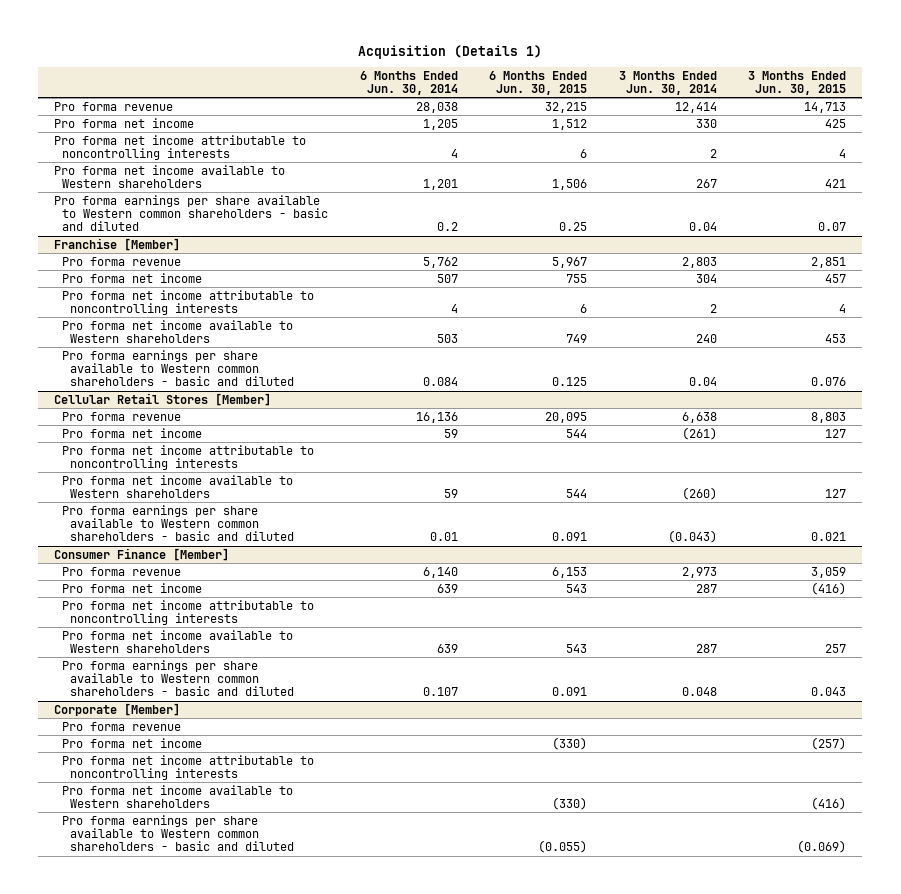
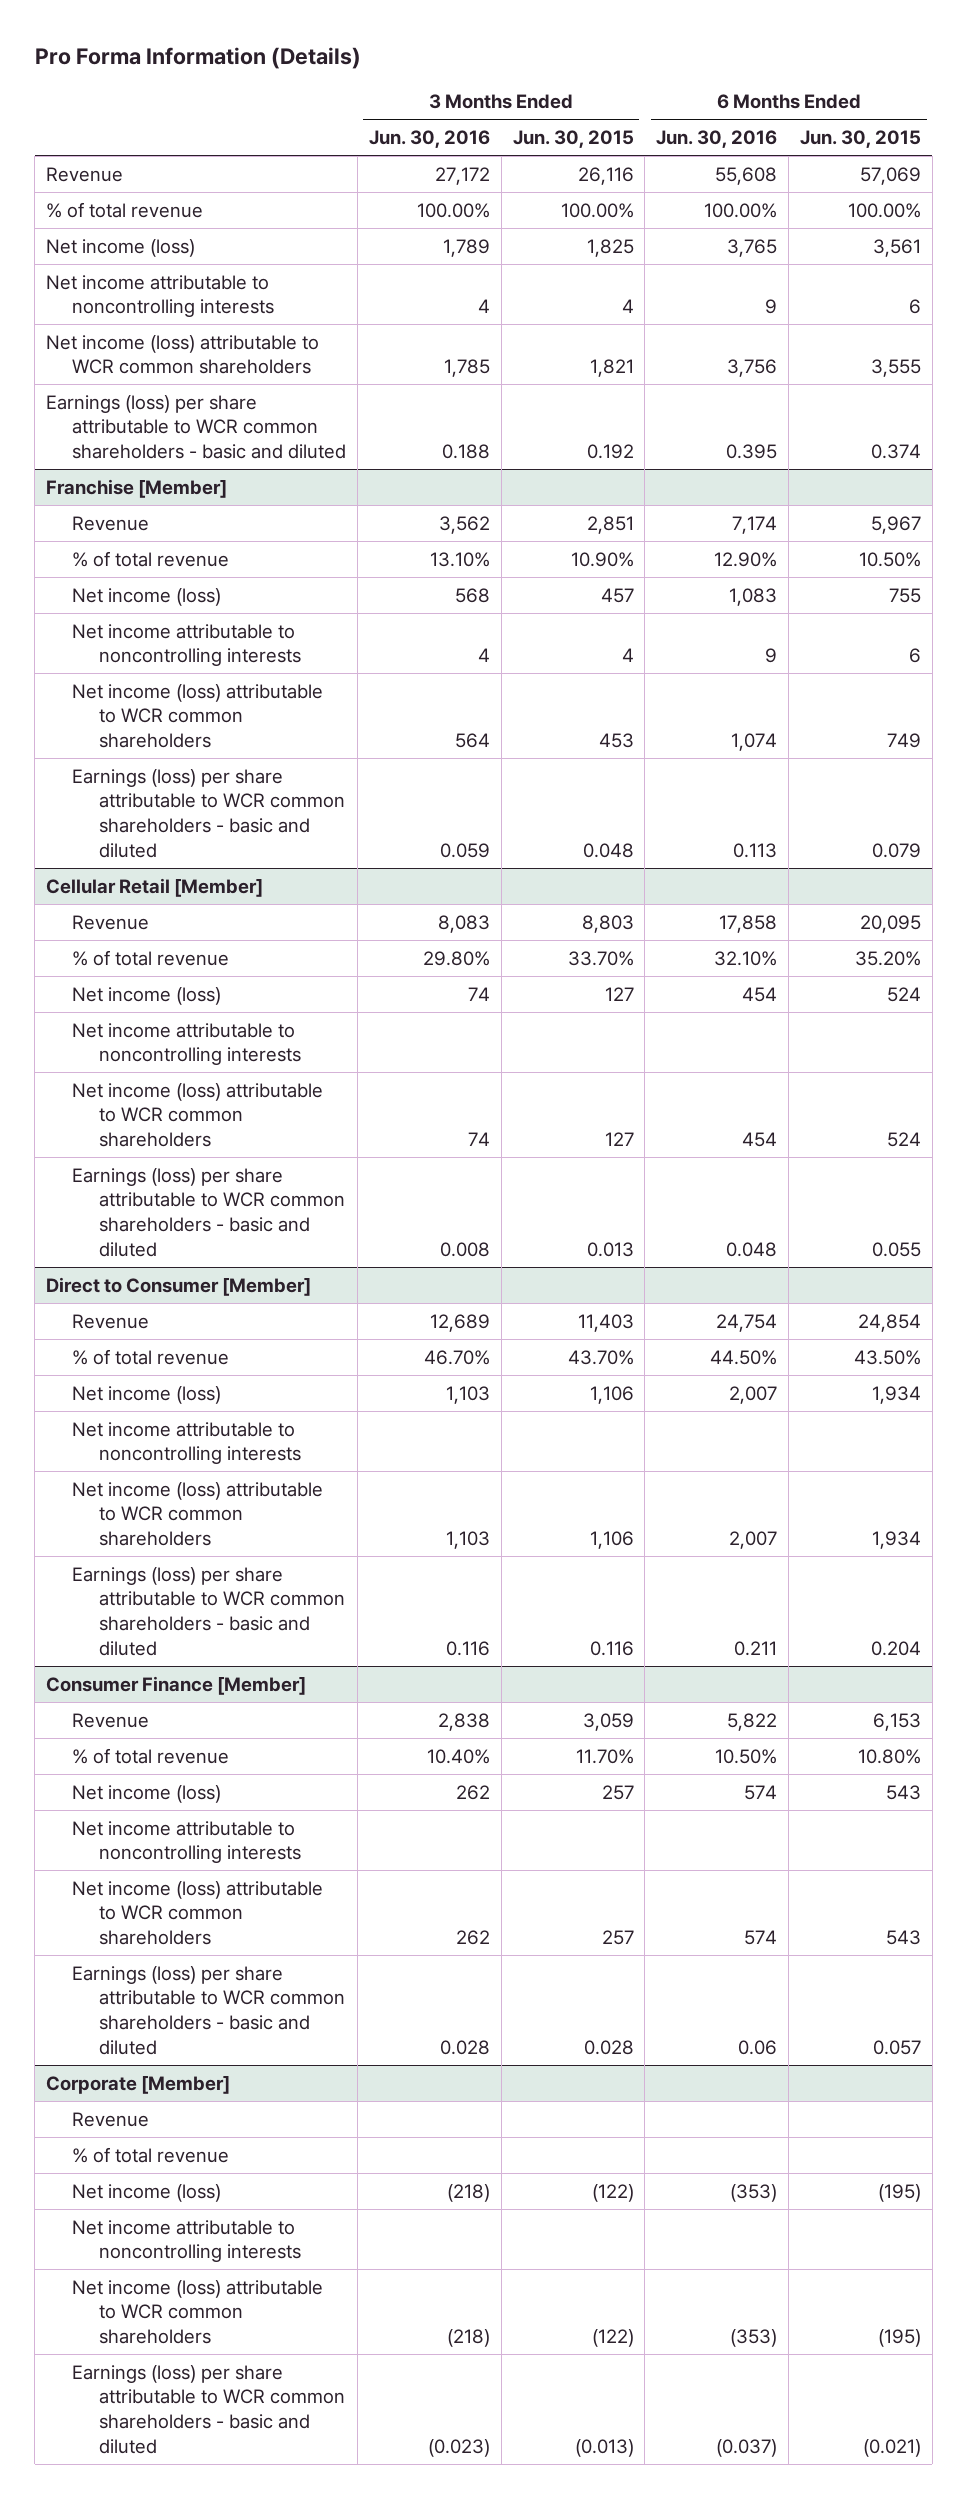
[358,44,543,59] Acquisition (Details 1) -> [34,47,361,70] Pro Forma Information (Details)
[359,70,458,96] 6 Months Ended Jun. 30, 2014 -> none
[618,70,717,96] 3 Months Ended Jun. 30, 2014 -> none
none -> [369,129,491,148] Jun. 30, 2016
none -> [656,129,778,148] Jun. 30, 2016
[54,101,174,111] Pro forma revenue -> [46,166,124,182] Revenue
[545,101,588,113] 32,215 -> [859,166,921,185] 57,069
[804,101,847,113] 14,713 -> [577,166,634,185] 26,116
none -> [46,201,204,218] % of total revenue
[54,117,195,128] Pro forma net income -> [46,238,196,257] Net income (loss)
[552,118,588,130] 1,512 -> [872,238,921,257] 3,561
[825,118,847,128] 425 -> [586,238,634,257] 1,825
[54,134,307,161] Pro forma net income attributable to noncontrolling interests -> [46,274,275,318] Net income attributable to noncontrolling interests
[54,164,286,189] Pro forma net income available to Western shareholders -> [46,334,320,375] Net income (loss) attributable to WCR common shareholders
[552,179,588,191] 1,506 -> [870,359,921,378] 3,555
[825,179,847,189] 421 -> [589,359,634,378] 1,821
[54,194,328,232] Pro forma earnings per share available to Western common shareholders - basic and diluted -> [46,394,347,460] Earnings (loss) per share attributable to WCR common shareholders - basic and diluted
[559,222,588,232] 0.25 -> [870,444,921,460] 0.374
[818,222,847,232] 0.07 -> [586,444,634,460] 0.192
[61,256,181,266] Pro forma revenue -> [72,515,150,531] Revenue
none -> [72,550,230,567] % of total revenue
[61,272,202,283] Pro forma net income -> [72,587,222,606] Net income (loss)
[61,289,314,316] Pro forma net income attributable to noncontrolling interests -> [72,623,301,667] Net income attributable to noncontrolling interests
[61,319,293,344] Pro forma net income available to Western shareholders -> [72,683,324,749] Net income (loss) attributable to WCR common shareholders
[61,349,294,387] Pro forma earnings per share available to Western common shareholders - basic and diluted -> [72,768,345,858] Earnings (loss) per share attributable to WCR common shareholders - basic and diluted
[552,377,588,387] 0.125 -> [871,842,921,858] 0.079
[811,377,847,387] 0.076 -> [582,842,634,858] 0.048
[54,392,272,406] Cellular Retail Stores [Member] -> [46,877,264,897] Cellular Retail [Member]
[61,411,181,421] Pro forma revenue -> [72,914,150,930] Revenue
none -> [72,949,230,966] % of total revenue
[61,427,202,438] Pro forma net income -> [72,986,222,1005] Net income (loss)
[566,428,588,438] 544 -> [886,986,921,1002] 524
[61,444,314,471] Pro forma net income attributable to noncontrolling interests -> [72,1022,301,1066] Net income attributable to noncontrolling interests
[61,474,293,499] Pro forma net income available to Western shareholders -> [72,1082,324,1148] Net income (loss) attributable to WCR common shareholders
[566,489,588,499] 544 -> [886,1132,921,1148] 524
[61,504,294,542] Pro forma earnings per share available to Western common shareholders - basic and diluted -> [72,1167,345,1257] Earnings (loss) per share attributable to WCR common shareholders - basic and diluted
[552,532,588,542] 0.091 -> [871,1241,921,1257] 0.055
[811,532,847,542] 0.021 -> [586,1241,634,1257] 0.013
none -> [46,1276,312,1296] Direct to Consumer [Member]
none -> [72,1313,150,1329] Revenue
none -> [72,1348,230,1365] % of total revenue
none -> [72,1385,222,1404] Net income (loss)
none -> [72,1421,301,1465] Net income attributable to noncontrolling interests
none -> [72,1481,324,1547] Net income (loss) attributable to WCR common shareholders
none -> [72,1566,345,1656] Earnings (loss) per share attributable to WCR common shareholders - basic and diluted
[61,566,181,576] Pro forma revenue -> [72,1712,150,1728] Revenue
none -> [72,1747,230,1764] % of total revenue
[61,582,202,593] Pro forma net income -> [72,1784,222,1803] Net income (loss)
[811,581,847,595] (416) -> [601,1784,634,1800] 257
[61,599,314,626] Pro forma net income attributable to noncontrolling interests -> [72,1820,301,1864] Net income attributable to noncontrolling interests
[61,629,293,654] Pro forma net income available to Western shareholders -> [72,1880,324,1946] Net income (loss) attributable to WCR common shareholders
[61,659,294,697] Pro forma earnings per share available to Western common shareholders - basic and diluted -> [72,1965,345,2055] Earnings (loss) per share attributable to WCR common shareholders - basic and diluted
[552,687,588,697] 0.091 -> [872,2039,921,2055] 0.057
[811,687,847,697] 0.043 -> [583,2039,634,2055] 0.028
[61,721,181,731] Pro forma revenue -> [72,2111,150,2127] Revenue
none -> [72,2146,230,2163] % of total revenue
[61,737,202,748] Pro forma net income -> [72,2183,222,2202] Net income (loss)
[552,736,588,750] (330) -> [877,2183,921,2202] (195)
[811,736,847,750] (257) -> [591,2183,634,2202] (122)
[61,754,314,781] Pro forma net income attributable to noncontrolling interests -> [72,2219,301,2263] Net income attributable to noncontrolling interests
[61,784,293,809] Pro forma net income available to Western shareholders -> [72,2279,324,2345] Net income (loss) attributable to WCR common shareholders
[552,797,588,811] (330) -> [877,2329,921,2348] (195)
[811,797,847,811] (416) -> [591,2329,634,2348] (122)
[61,814,294,852] Pro forma earnings per share available to Western common shareholders - basic and diluted -> [72,2364,345,2454] Earnings (loss) per share attributable to WCR common shareholders - basic and diluted
[538,840,588,854] (0.055) -> [862,2438,921,2457] (0.021)
[797,840,847,854] (0.069) -> [574,2438,634,2457] (0.013)

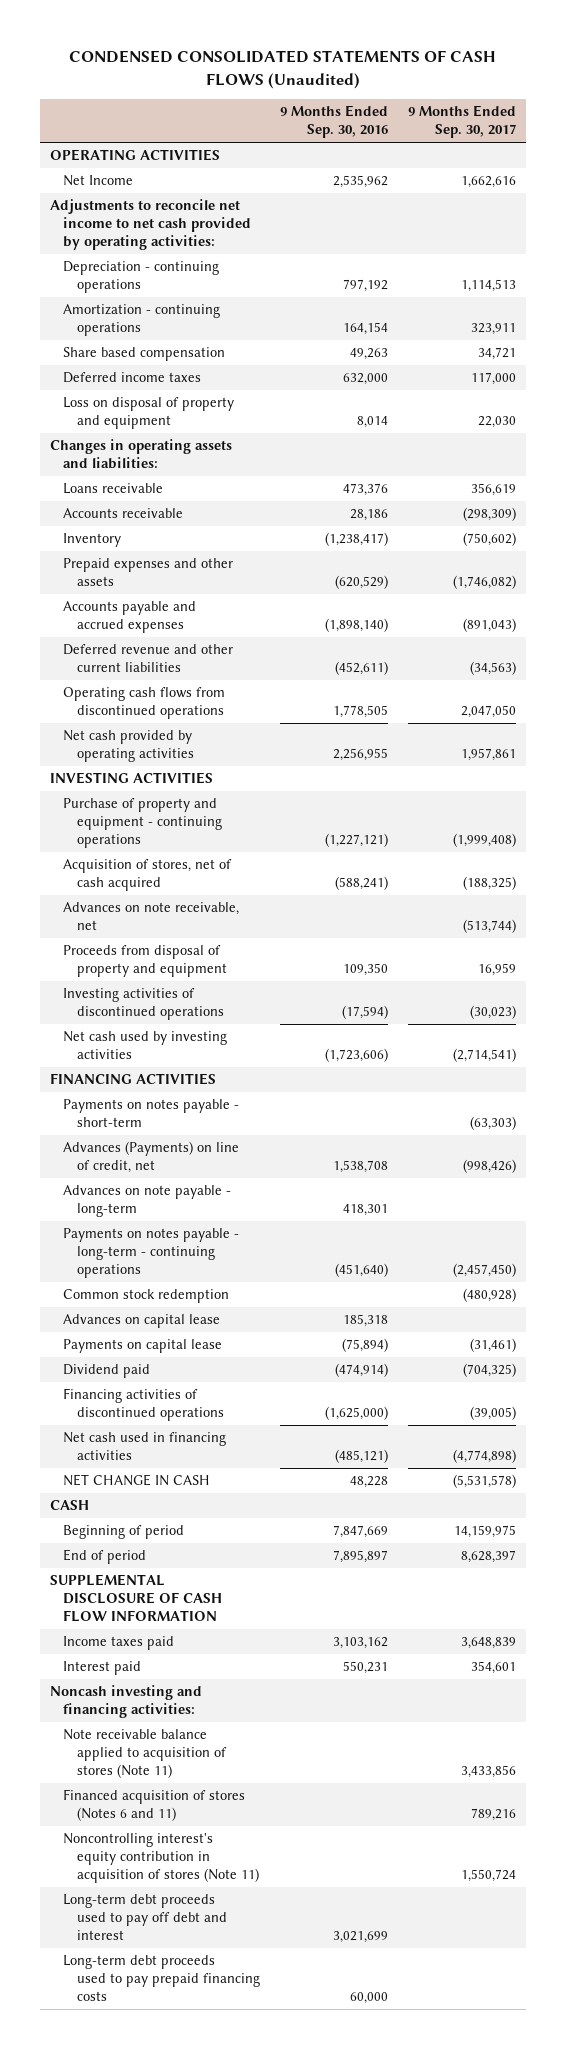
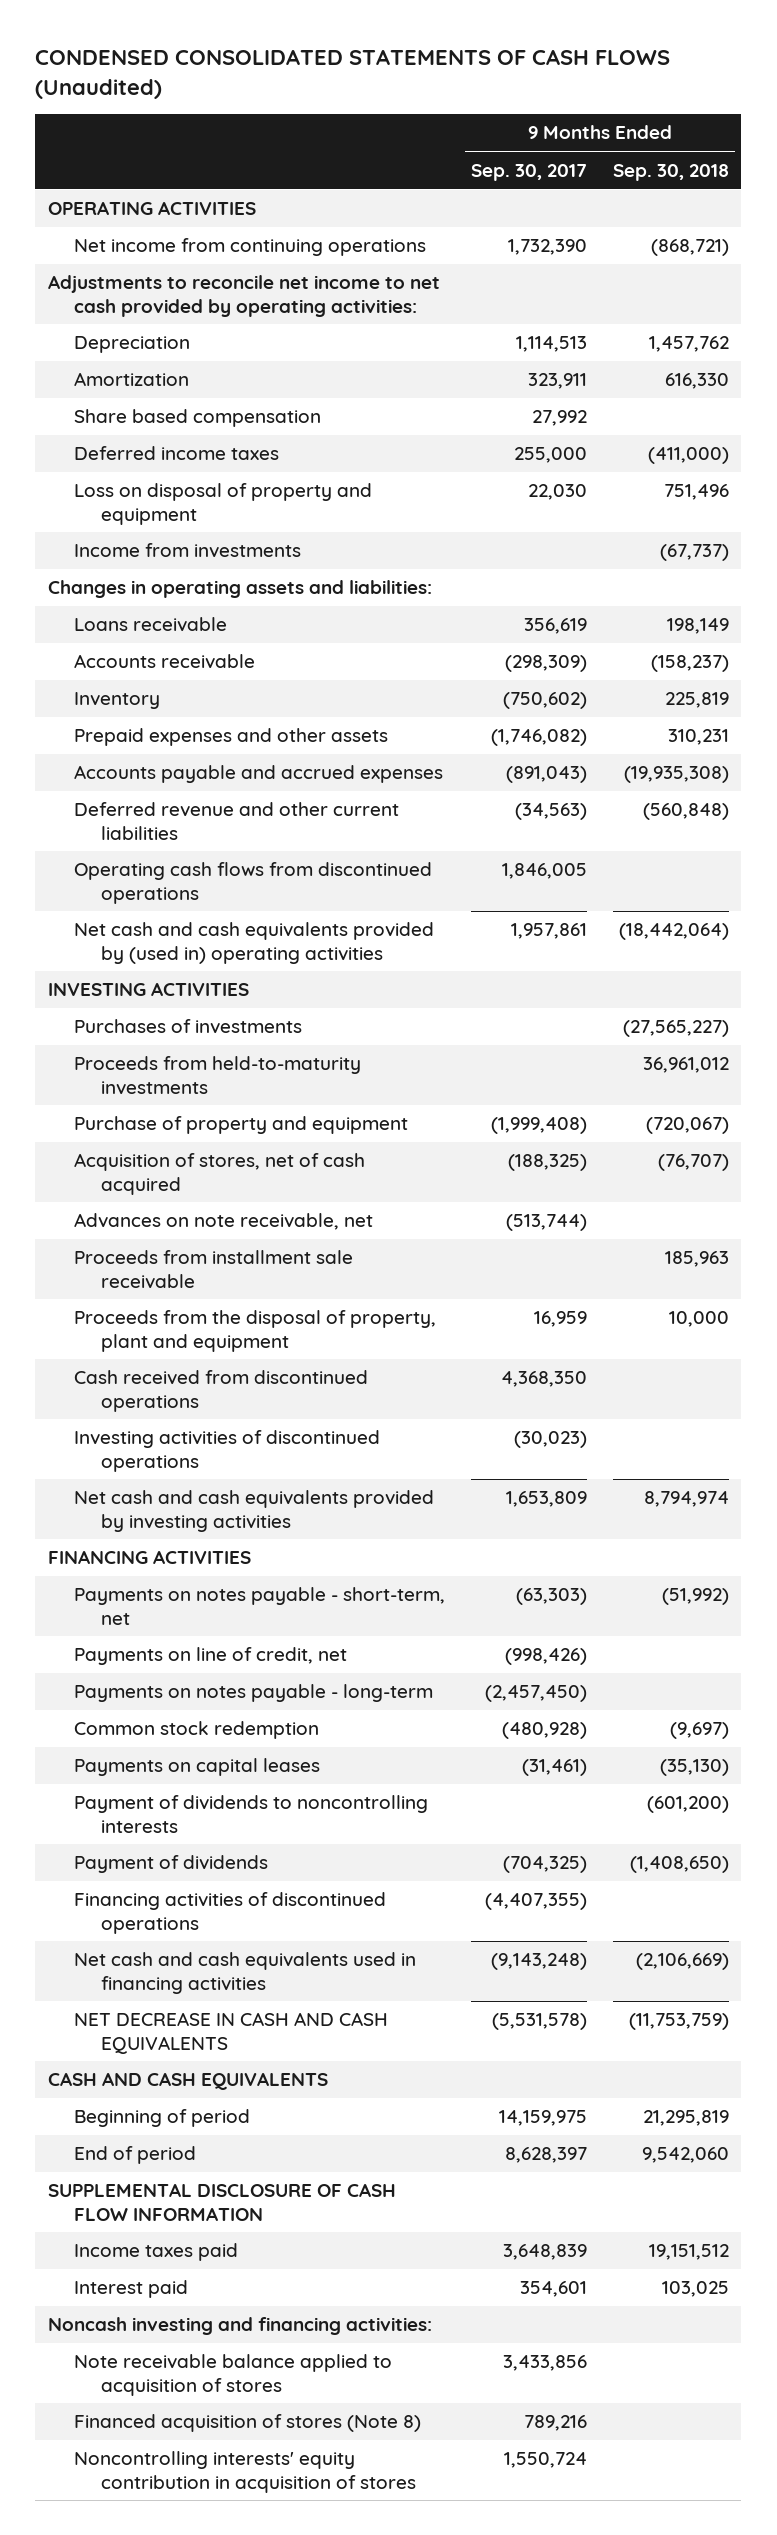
[279,105,388,139] 9 Months Ended Sep. 30, 2016 -> none
none -> [612,163,729,181] Sep. 30, 2018
[63,175,134,187] Net Income -> [74,238,427,257] Net income from continuing operations
[460,176,516,189] 1,662,616 -> [508,239,588,256] 1,732,390
[63,261,220,294] Depreciation - continuing operations -> [74,336,191,354] Depreciation
[63,304,221,337] Amortization - continuing operations -> [74,372,190,387] Amortization
[477,347,516,361] 34,721 -> [532,410,588,427] 27,992
[470,372,516,386] 117,000 -> [514,447,588,464] 255,000
none -> [74,543,302,559] Income from investments
[460,705,516,719] 2,047,050 -> [502,863,588,880] 1,846,005
[63,730,194,763] Net cash provided by operating activities -> [74,922,435,964] Net cash and cash equivalents provided by (used in) operating activities
none -> [74,1019,303,1035] Purchases of investments
none -> [74,1056,362,1095] Proceeds from held-to-maturity investments
[63,798,222,849] Purchase of property and equipment - continuing operations -> [74,1116,409,1135] Purchase of property and equipment
none -> [74,1250,354,1289] Proceeds from installment sale receivable
[63,945,227,978] Proceeds from disposal of property and equipment -> [74,1310,437,1352] Proceeds from the disposal of property, plant and equipment
none -> [74,1370,369,1412] Cash received from discontinued operations
[63,1031,228,1060] Net cash used by investing activities -> [74,1490,435,1532] Net cash and cash equivalents provided by investing activities
[452,1048,516,1063] (2,714,541) -> [506,1491,588,1508] 1,653,809
[63,1185,232,1218] Advances on note payable - long-term -> none
[63,1099,240,1128] Payments on notes payable - short-term -> [74,1587,446,1625] Payments on notes payable - short-term, net
[63,1141,240,1174] Advances (Payments) on line of credit, net -> [74,1647,348,1666] Payments on line of credit, net
[63,1228,240,1279] Payments on notes payable - long-term - continuing operations -> [74,1684,434,1703] Payments on notes payable - long-term
[63,1314,221,1329] Advances on capital lease -> none
[63,1339,223,1354] Payments on capital lease -> [74,1758,321,1777] Payments on capital leases
none -> [74,1795,429,1833] Payment of dividends to noncontrolling interests
[63,1364,151,1379] Dividend paid -> [74,1855,269,1874] Payment of dividends
[469,1406,516,1421] (39,005) -> [485,1893,588,1911] (4,407,355)
[63,1432,227,1461] Net cash used in financing activities -> [74,1952,417,1994] Net cash and cash equivalents used in financing activities
[452,1449,516,1464] (4,774,898) -> [491,1953,588,1971] (9,143,248)
[63,1474,211,1487] NET CHANGE IN CASH -> [74,2012,389,2054] NET DECREASE IN CASH AND CASH EQUIVALENTS
[49,1500,89,1511] CASH -> [48,2072,329,2091] CASH AND CASH EQUIVALENTS
[63,1894,227,1941] Long-term debt proceeds used to pay off debt and interest -> none
[63,1955,260,2002] Long-term debt proceeds used to pay prepaid financing costs -> none
[63,1729,227,1779] Note receivable balance applied to acquisition of stores (Note 11) -> [74,2354,393,2396] Note receivable balance applied to acquisition of stores
[63,1789,246,1822] Financed acquisition of stores (Notes 6 and 11) -> [74,2414,422,2433] Financed acquisition of stores (Note 8)
[63,1833,259,1884] Noncontrolling interest's equity contribution in acquisition of stores (Note 11) -> [74,2451,416,2493] Noncontrolling interests' equity contribution in acquisition of stores

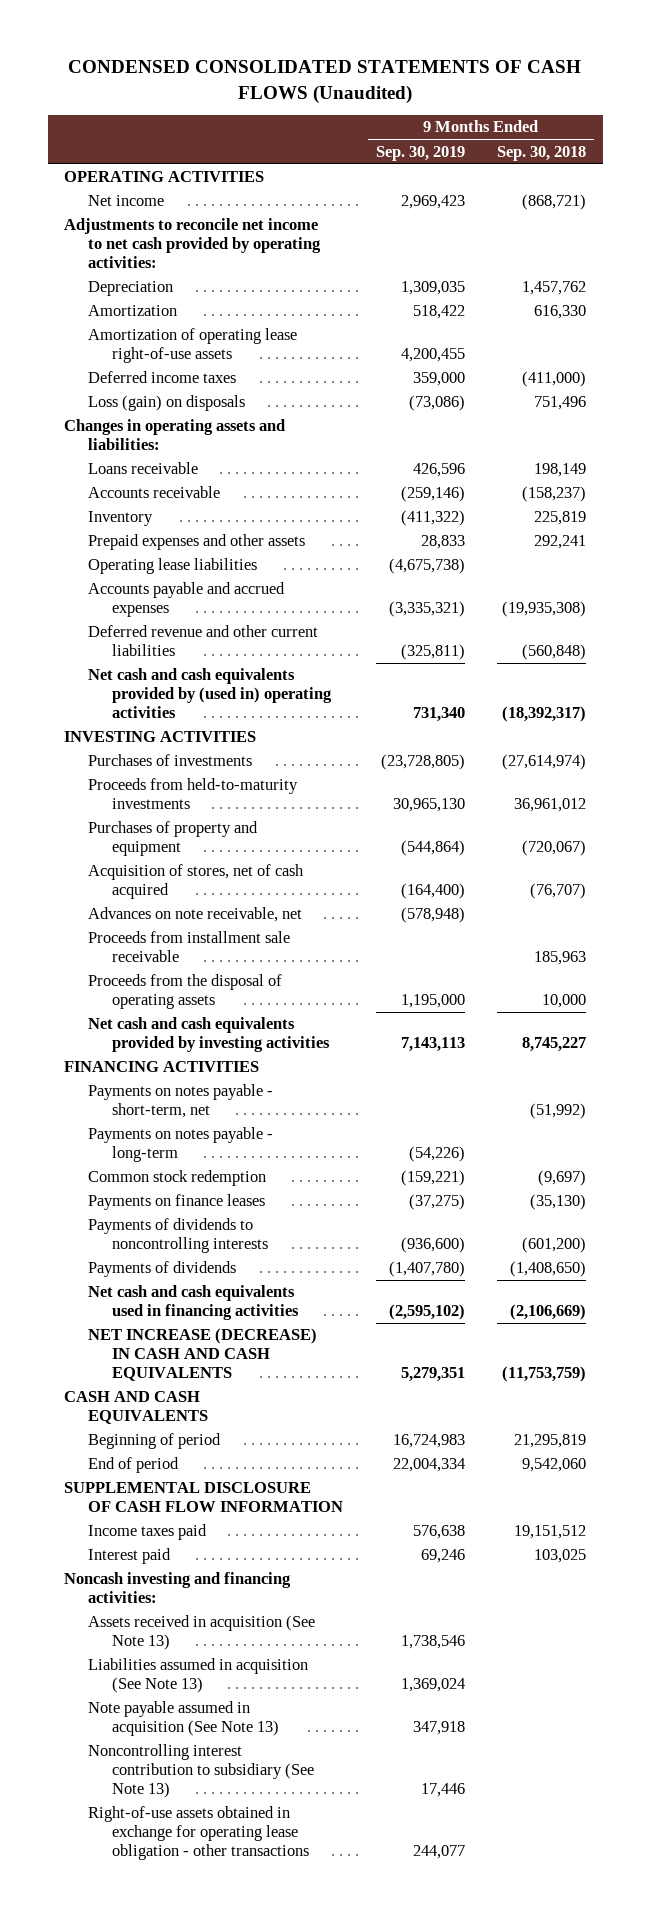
[471,163,588,181] Sep. 30, 2017 -> none
none -> [375,145,465,161] Sep. 30, 2019
[74,238,427,257] Net income from continuing operations -> [88,195,165,207] Net income
[74,409,322,428] Share based compensation -> none
none -> [88,328,298,364] Amortization of operating lease right-of-use assets
[74,543,302,559] Income from investments -> none
[74,483,373,525] Loss on disposal of property and equipment -> [88,395,246,412] Loss (gain) on disposals
[667,729,729,746] 310,231 -> [534,535,587,550] 292,241
none -> [88,558,258,575] Operating lease liabilities
[74,862,433,904] Operating cash flows from discontinued operations -> none
[618,923,729,941] (18,442,064) -> [502,706,587,723] (18,392,317)
[622,1020,729,1038] (27,565,227) -> [502,754,587,771] (27,614,974)
[74,1116,409,1135] Purchase of property and equipment -> [88,821,259,857] Purchases of property and equipment
[74,1370,369,1412] Cash received from discontinued operations -> none
[74,1430,381,1472] Investing activities of discontinued operations -> none
[74,1310,437,1352] Proceeds from the disposal of property, plant and equipment -> [88,974,283,1010] Proceeds from the disposal of operating assets
[643,1491,729,1508] 8,794,974 -> [522,1037,587,1053] 8,745,227
[74,1647,348,1666] Payments on line of credit, net -> none
[74,1892,387,1934] Financing activities of discontinued operations -> none
[74,1758,321,1777] Payments on capital leases -> [88,1194,266,1211] Payments on finance leases
[74,1795,429,1833] Payment of dividends to noncontrolling interests -> [88,1218,269,1254] Payments of dividends to noncontrolling interests
[74,1855,269,1874] Payment of dividends -> [88,1261,237,1278] Payments of dividends
[74,2012,389,2054] NET DECREASE IN CASH AND CASH EQUIVALENTS -> [88,1328,318,1382] NET INCREASE (DECREASE) IN CASH AND CASH EQUIVALENTS
[74,2414,422,2433] Financed acquisition of stores (Note 8) -> none
[74,2354,393,2396] Note receivable balance applied to acquisition of stores -> [88,1615,316,1651] Assets received in acquisition (See Note 13)
none -> [88,1658,309,1694] Liabilities assumed in acquisition (See Note 13)
none -> [88,1701,280,1737] Note payable assumed in acquisition (See Note 13)
[74,2451,416,2493] Noncontrolling interests' equity contribution in acquisition of stores -> [88,1744,315,1799] Noncontrolling interest contribution to subsidiary (See Note 13)
none -> [88,1806,310,1861] Right-of-use assets obtained in exchange for operating lease obligation - other transactions

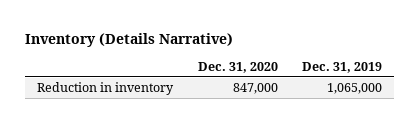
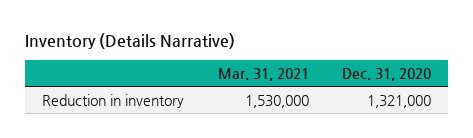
[301,62,382,74] Dec. 31, 2019 -> none
none -> [217,67,309,81] Mar. 31, 2021
[232,83,278,95] 847,000 -> [367,94,432,108] 1,321,000

